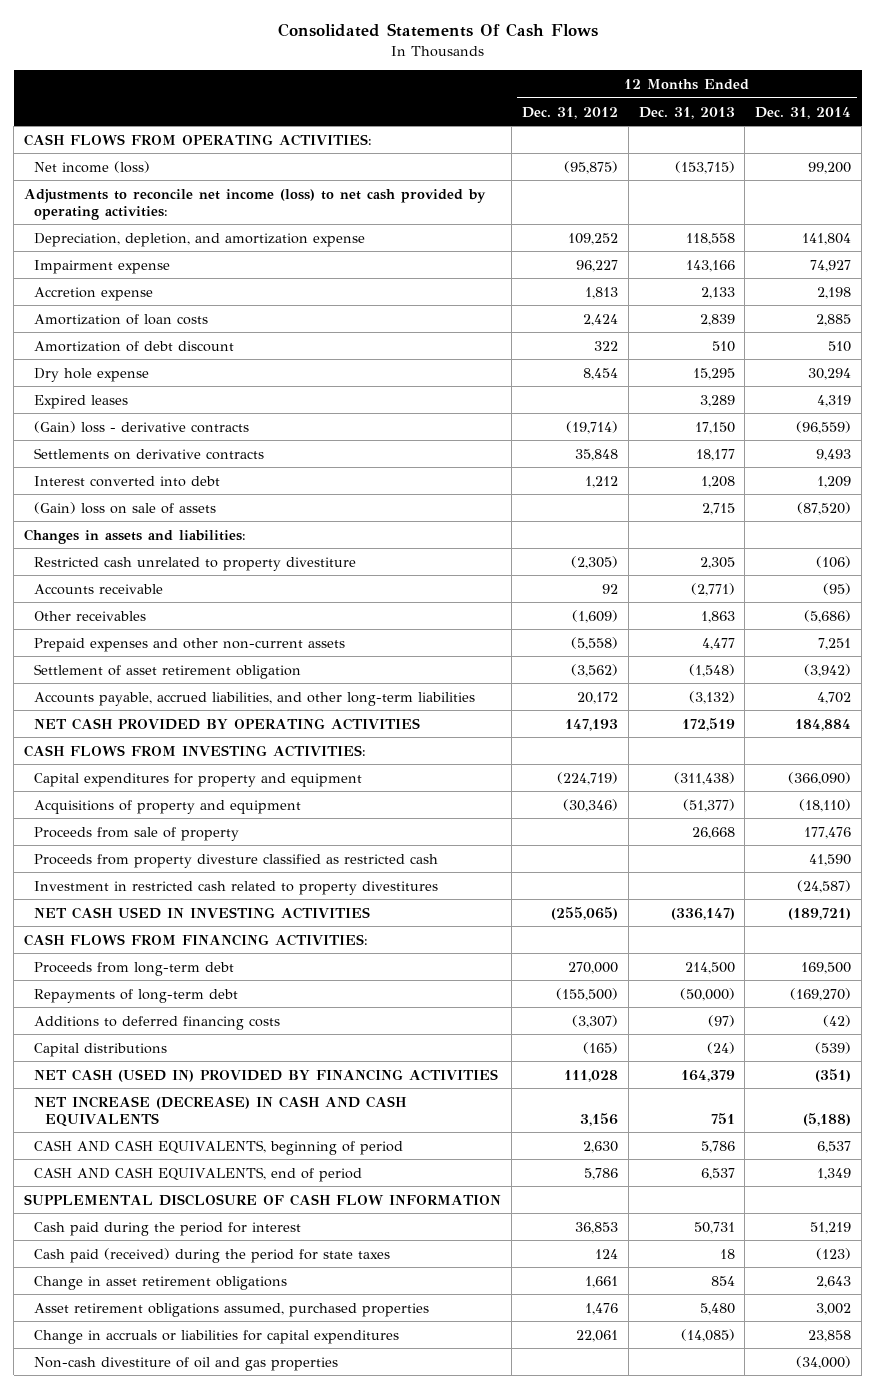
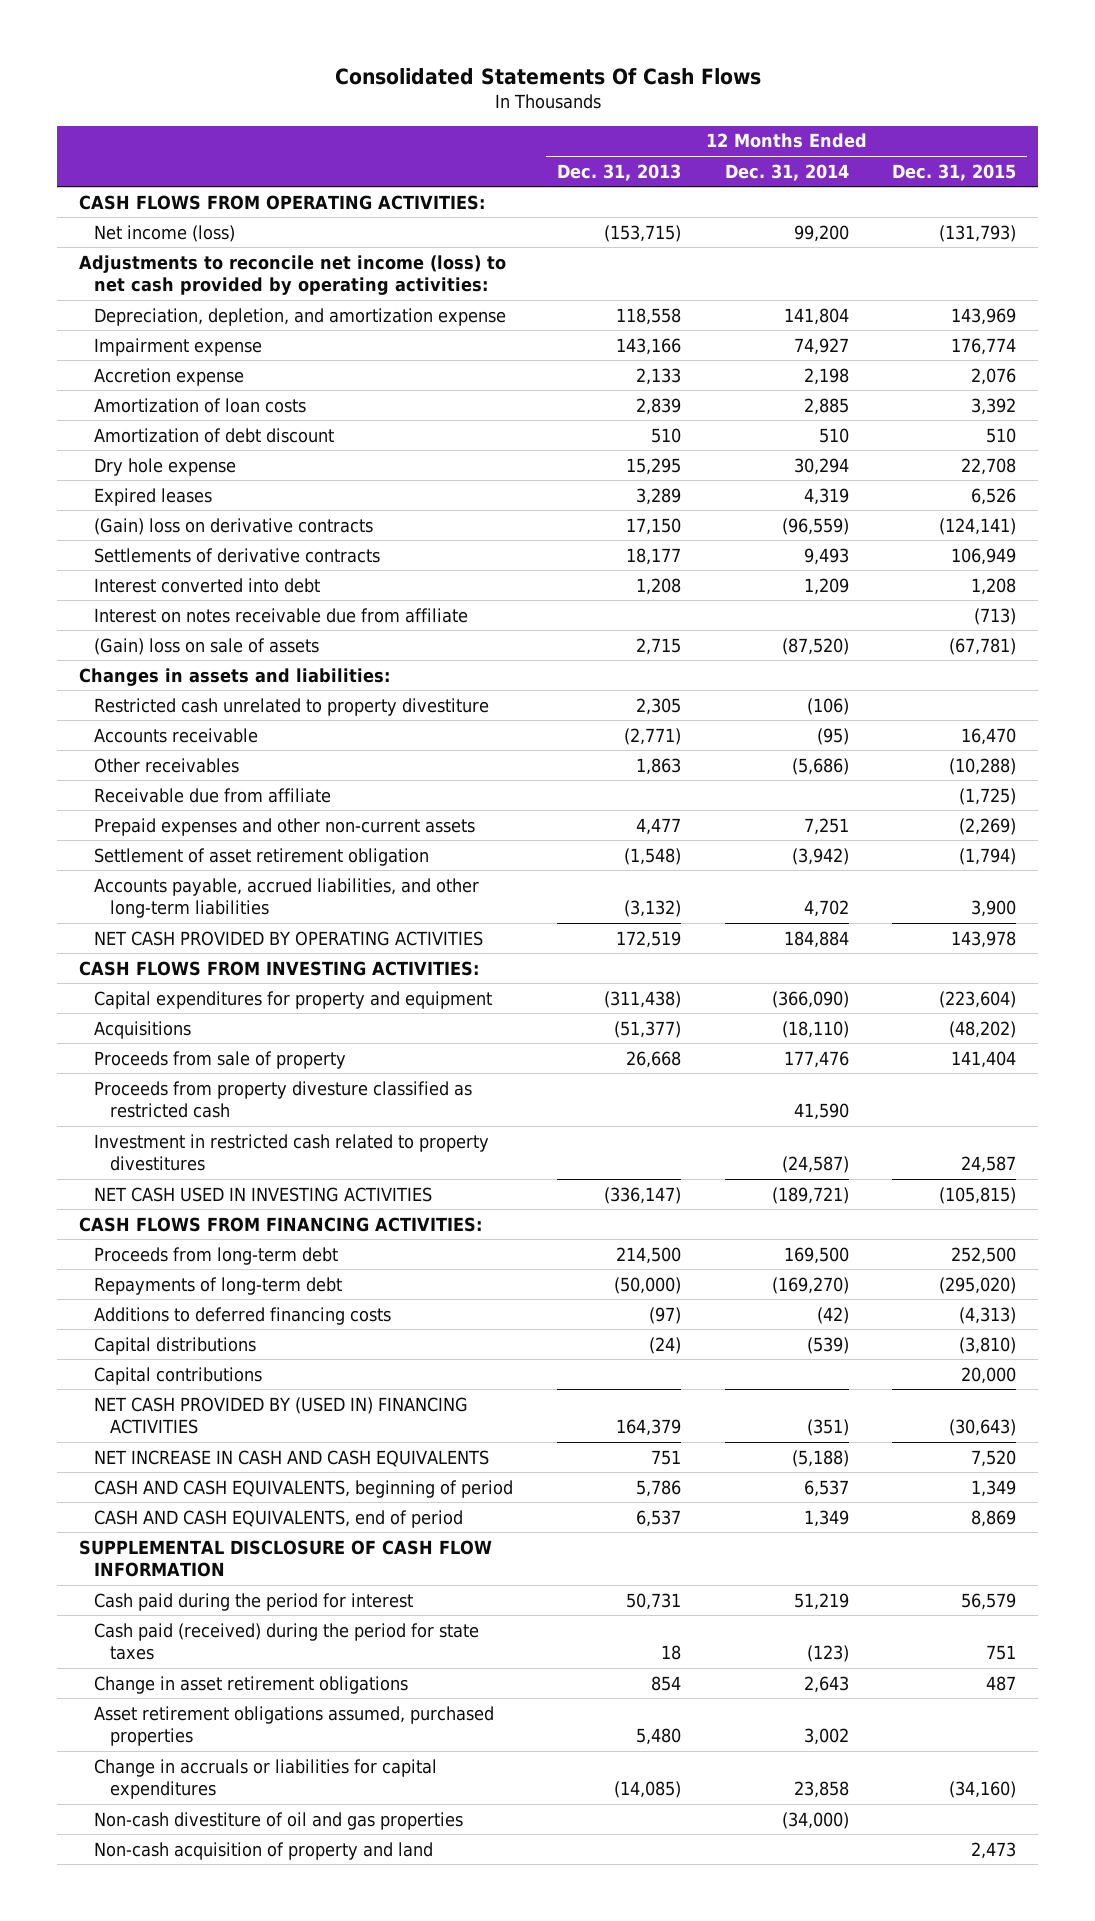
[521,106,618,119] Dec. 31, 2012 -> none
none -> [892,163,1017,181] Dec. 31, 2015
[34,420,250,433] (Gain) loss - derivative contracts -> [94,517,374,535] (Gain) loss on derivative contracts
[34,447,265,460] Settlements on derivative contracts -> [94,547,381,563] Settlements of derivative contracts
none -> [94,607,469,623] Interest on notes receivable due from affiliate
none -> [94,787,332,803] Receivable due from affiliate
[34,799,302,814] Acquisitions of property and equipment -> [94,1020,192,1039] Acquisitions
none -> [94,1366,263,1385] Capital contributions
[34,1068,499,1082] NET CASH (USED IN) PROVIDED BY FINANCING ACTIVITIES -> [94,1396,469,1435] NET CASH PROVIDED BY (USED IN) FINANCING ACTIVITIES
[34,1095,408,1127] NET INCREASE (DECREASE) IN CASH AND CASH EQUIVALENTS -> [94,1449,490,1467] NET INCREASE IN CASH AND CASH EQUIVALENTS
none -> [94,1841,434,1860] Non-cash acquisition of property and land

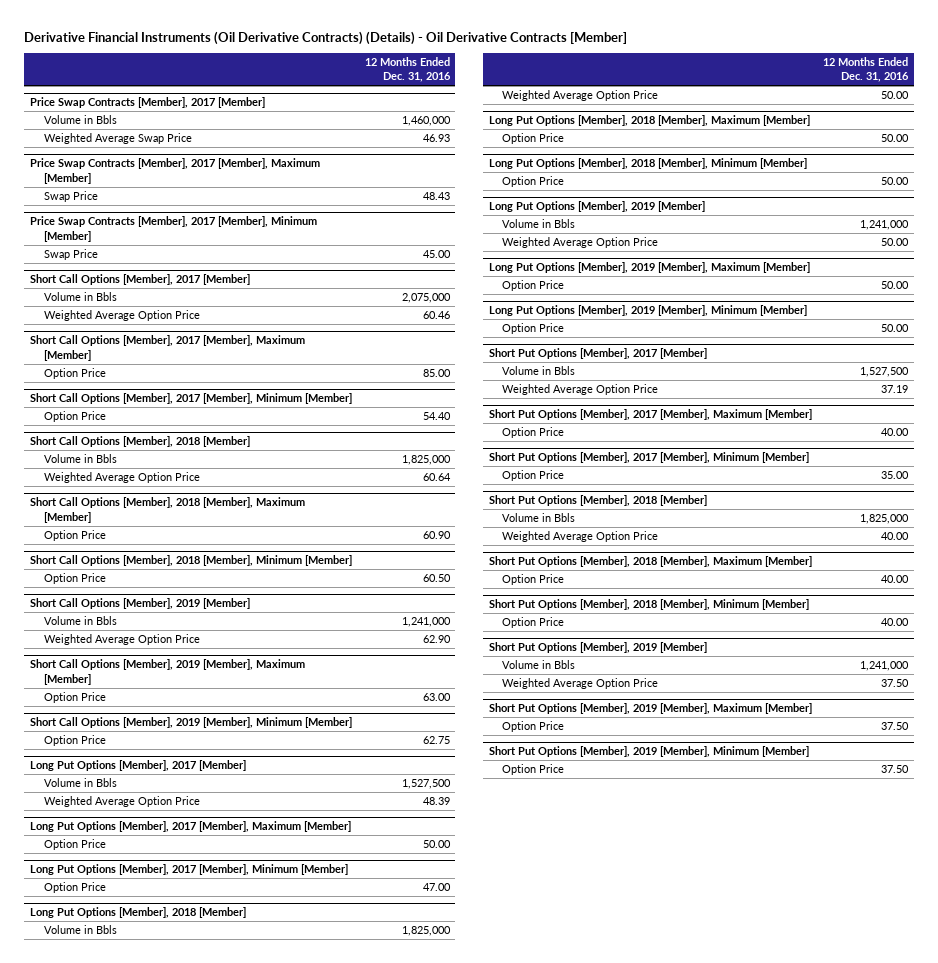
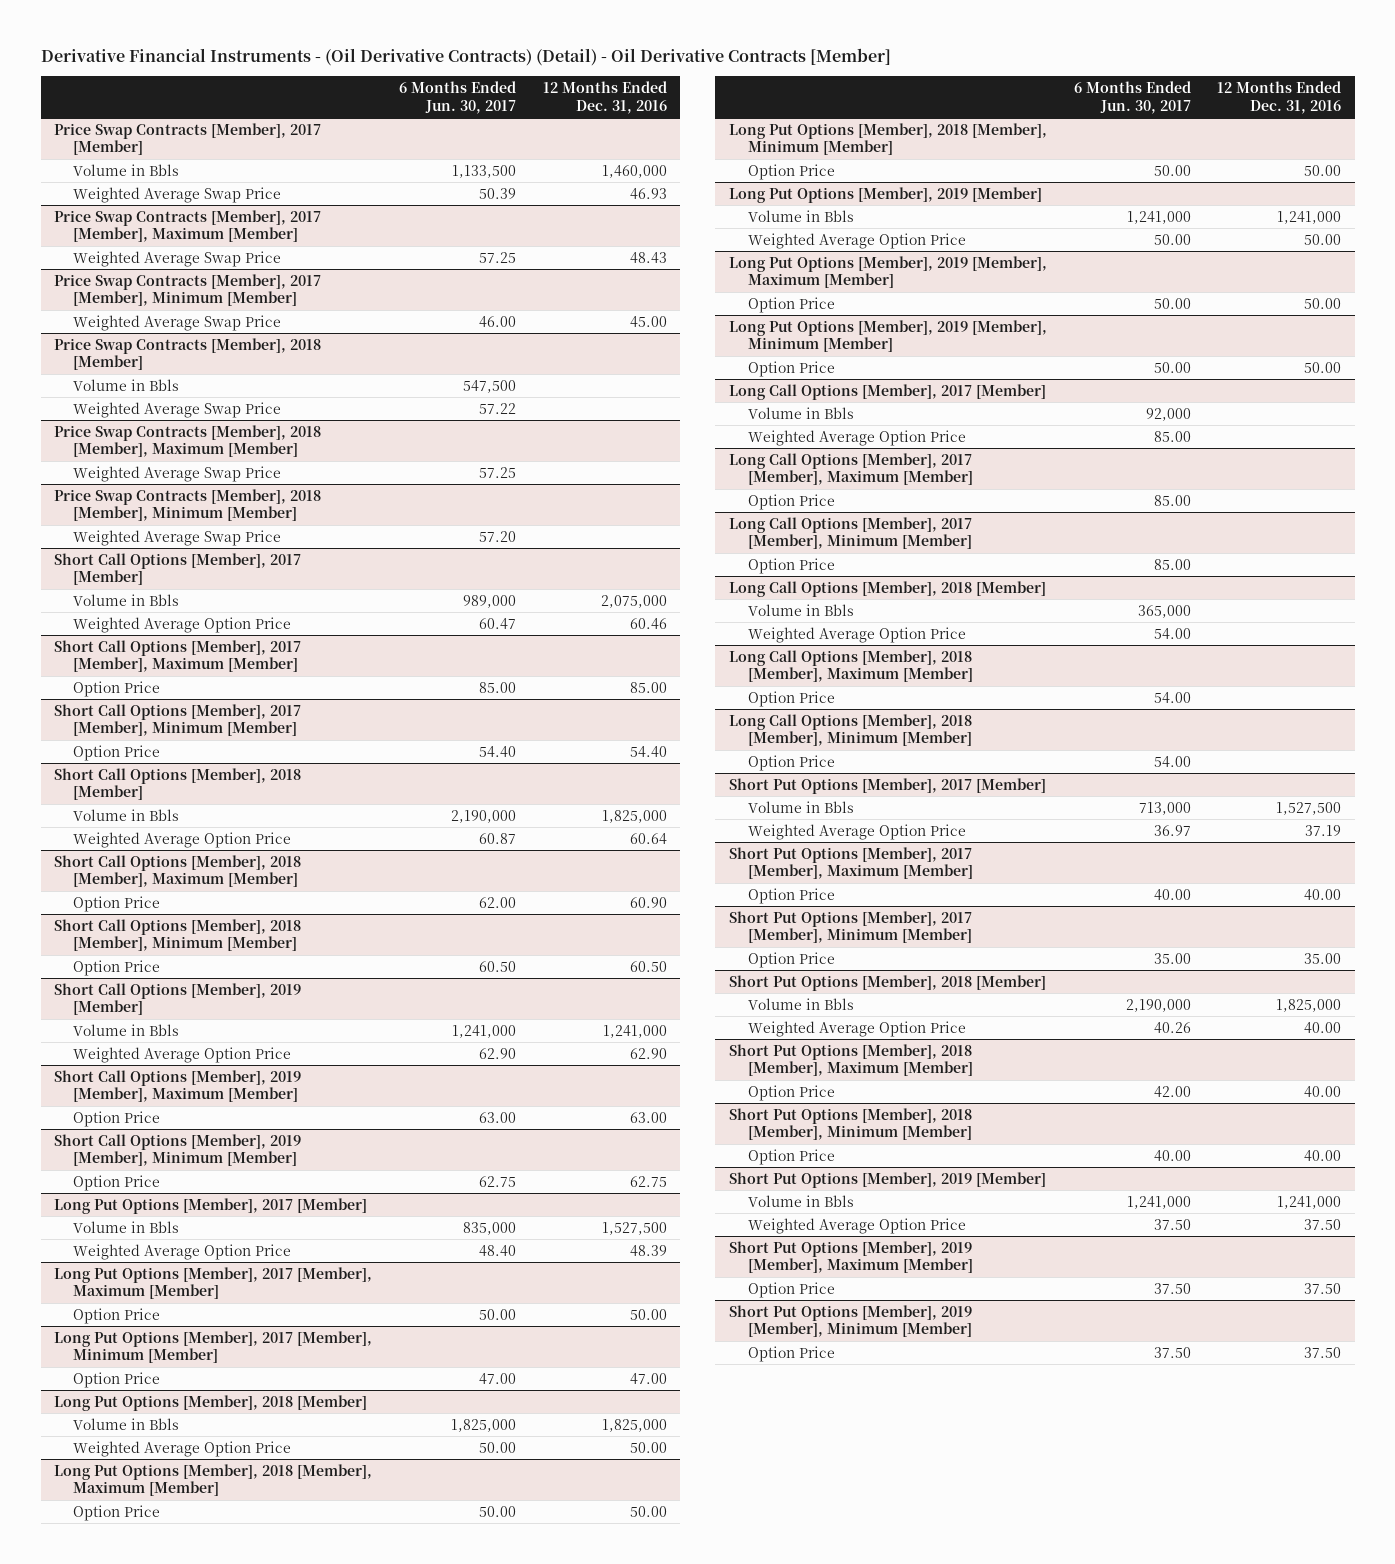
[24,30,628,45] Derivative Financial Instruments (Oil Derivative Contracts) (Details) - Oil Derivative Contracts [Member] -> [40,48,891,67] Derivative Financial Instruments - (Oil Derivative Contracts) (Detail) - Oil Derivative Contracts [Member]
none -> [398,81,516,114] 6 Months Ended Jun. 30, 2017
[43,190,98,202] Swap Price -> [73,250,282,267] Weighted Average Swap Price
[43,248,98,260] Swap Price -> [73,314,282,331] Weighted Average Swap Price
none -> [54,337,322,371] Price Swap Contracts [Member], 2018 [Member]
none -> [73,378,180,391] Volume in Bbls
none -> [73,401,282,418] Weighted Average Swap Price
none -> [54,424,322,458] Price Swap Contracts [Member], 2018 [Member], Maximum [Member]
none -> [73,465,282,482] Weighted Average Swap Price
none -> [54,488,322,522] Price Swap Contracts [Member], 2018 [Member], Minimum [Member]
none -> [73,529,282,546] Weighted Average Swap Price
none -> [728,383,1046,400] Long Call Options [Member], 2017 [Member]
none -> [747,406,854,419] Volume in Bbls
none -> [747,429,966,446] Weighted Average Option Price
none -> [728,452,973,486] Long Call Options [Member], 2017 [Member], Maximum [Member]
none -> [747,493,835,510] Option Price
none -> [728,516,972,550] Long Call Options [Member], 2017 [Member], Minimum [Member]
none -> [747,557,835,574] Option Price
none -> [728,580,1046,597] Long Call Options [Member], 2018 [Member]
none -> [747,603,854,616] Volume in Bbls
none -> [747,626,966,643] Weighted Average Option Price
none -> [728,649,973,683] Long Call Options [Member], 2018 [Member], Maximum [Member]
none -> [747,690,835,707] Option Price
none -> [728,713,972,747] Long Call Options [Member], 2018 [Member], Minimum [Member]
none -> [747,754,835,771] Option Price

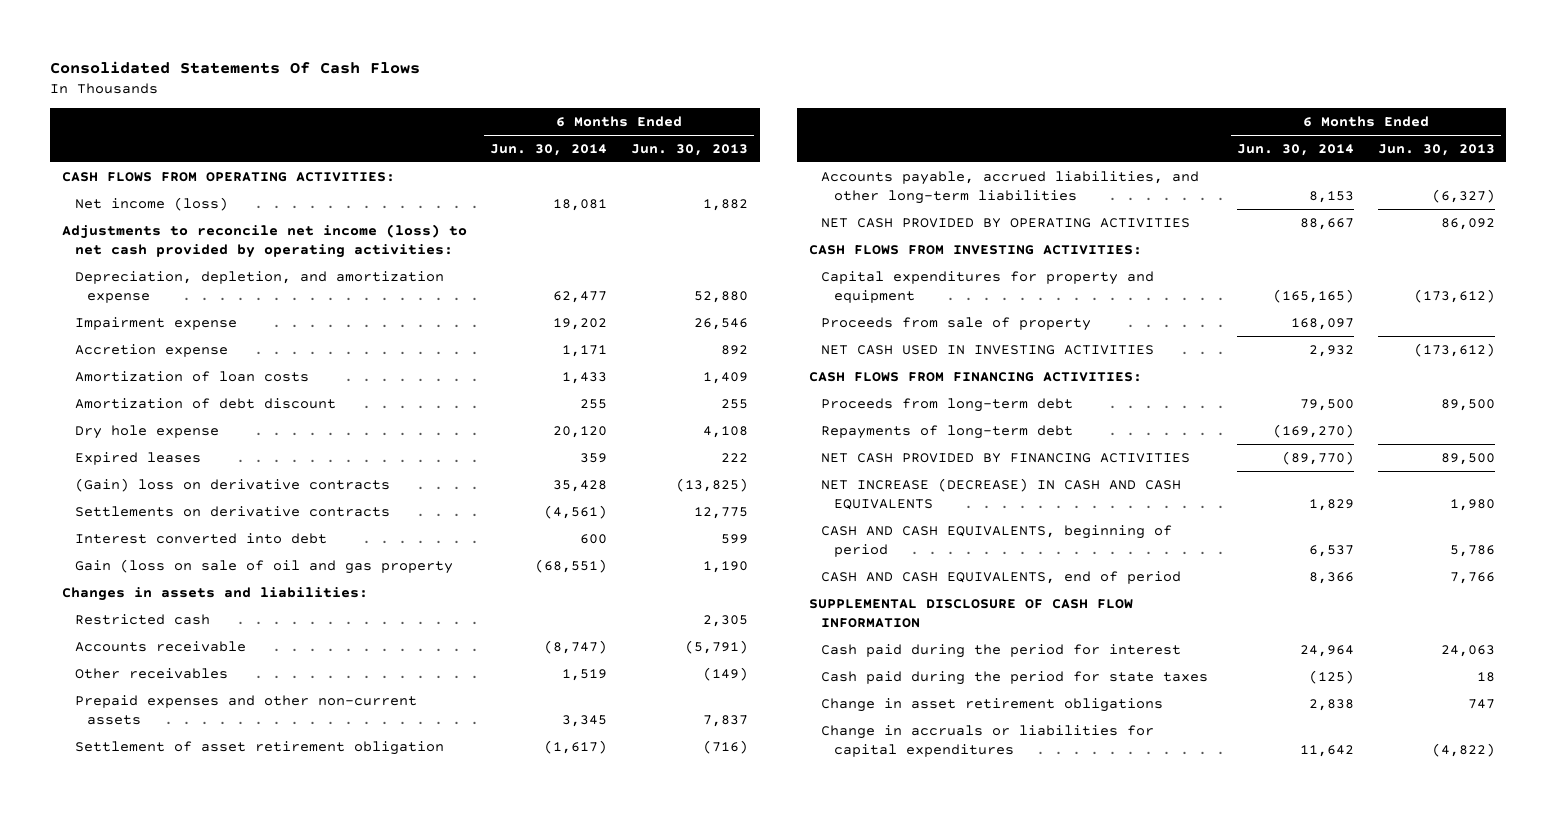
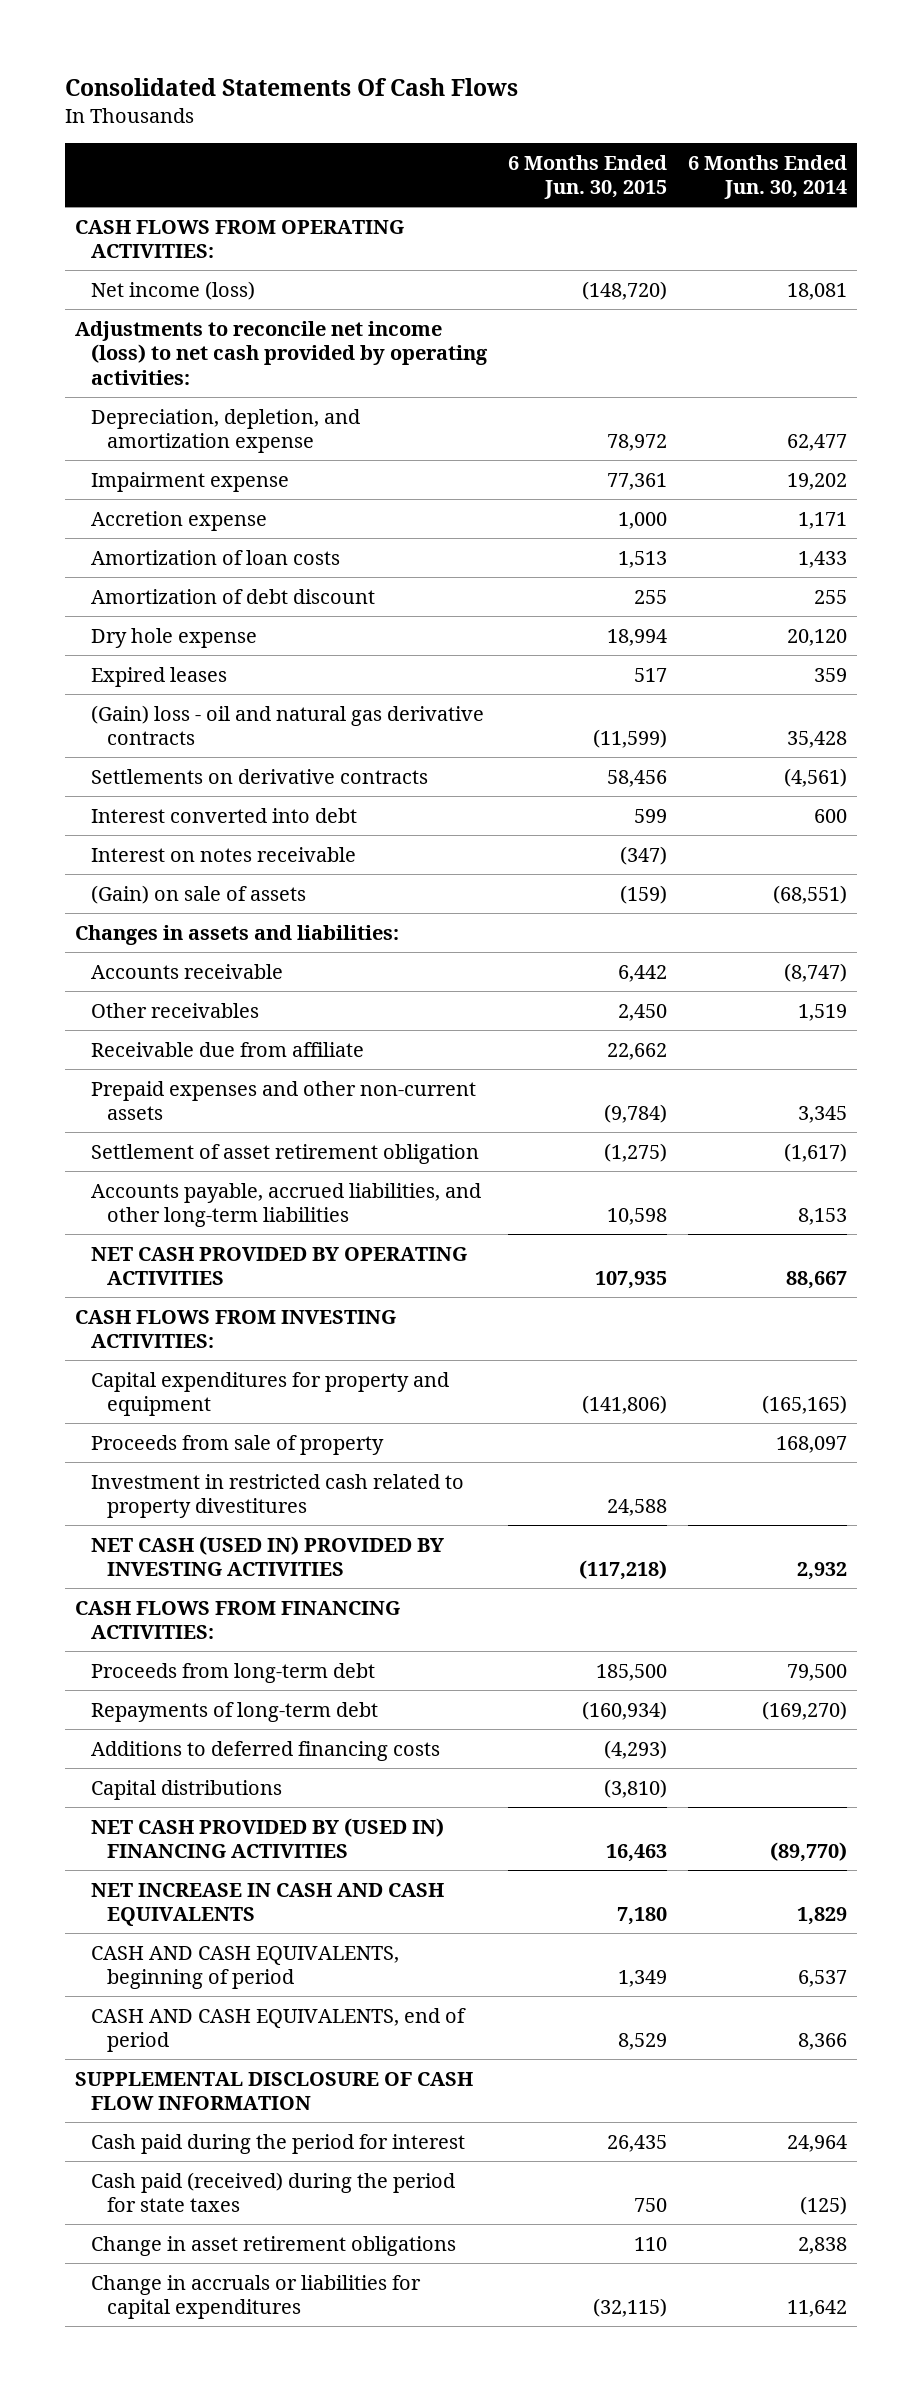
[630,143,748,156] Jun. 30, 2013 -> none
none -> [507,154,667,200] 6 Months Ended Jun. 30, 2015
[74,477,390,492] (Gain) loss on derivative contracts -> [91,704,485,746] (Gain) loss - oil and natural gas derivative contracts
none -> [91,846,357,862] Interest on notes receivable
[74,558,453,574] Gain (loss on sale of oil and gas property -> [91,884,307,904] (Gain) on sale of assets
[74,613,210,625] Restricted cash -> none
none -> [91,1041,365,1057] Receivable due from affiliate
none -> [91,1473,465,1519] Investment in restricted cash related to property divestitures
[821,344,1155,355] NET CASH USED IN INVESTING ACTIVITIES -> [91,1535,445,1577] NET CASH (USED IN) PROVIDED BY INVESTING ACTIVITIES
none -> [91,1740,441,1761] Additions to deferred financing costs
none -> [91,1779,283,1800] Capital distributions
[821,452,1191,463] NET CASH PROVIDED BY FINANCING ACTIVITIES -> [91,1817,445,1859] NET CASH PROVIDED BY (USED IN) FINANCING ACTIVITIES
[821,477,1182,511] NET INCREASE (DECREASE) IN CASH AND CASH EQUIVALENTS -> [91,1882,445,1927] NET INCREASE IN CASH AND CASH EQUIVALENTS
[821,670,1209,685] Cash paid during the period for state taxes -> [91,2171,456,2213] Cash paid (received) during the period for state taxes

